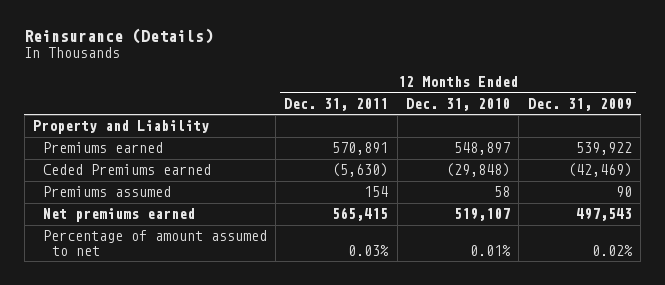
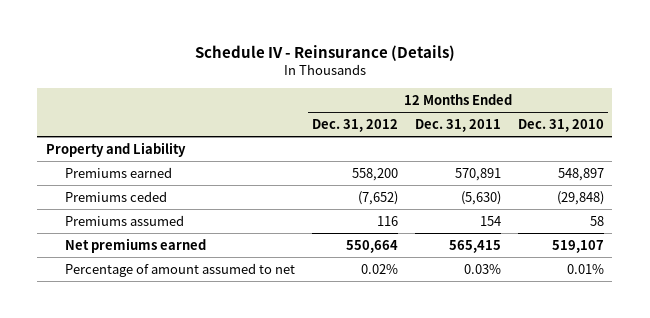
[24,28,214,45] Reinsurance (Details) -> [194,44,455,61] Schedule IV - Reinsurance (Details)
[527,97,632,111] Dec. 31, 2009 -> none
none -> [312,119,399,133] Dec. 31, 2012
[42,164,211,176] Ceded Premiums earned -> [65,190,168,202] Premiums ceded

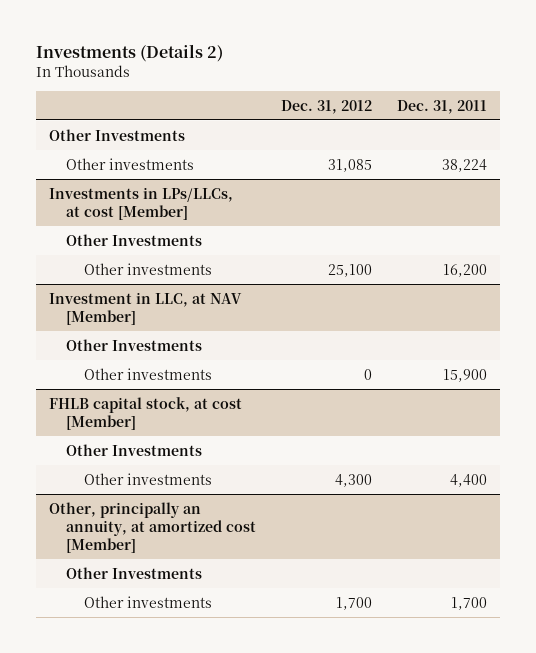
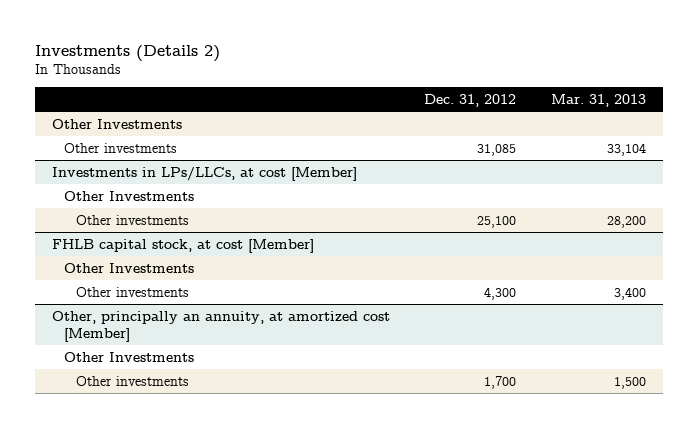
[397,99,488,114] Dec. 31, 2011 -> none
none -> [550,93,646,107] Mar. 31, 2013
[48,291,242,325] Investment in LLC, at NAV [Member] -> none
[66,338,203,351] Other Investments -> none
[83,367,212,380] Other investments -> none

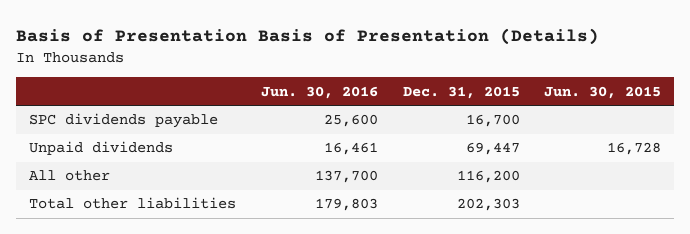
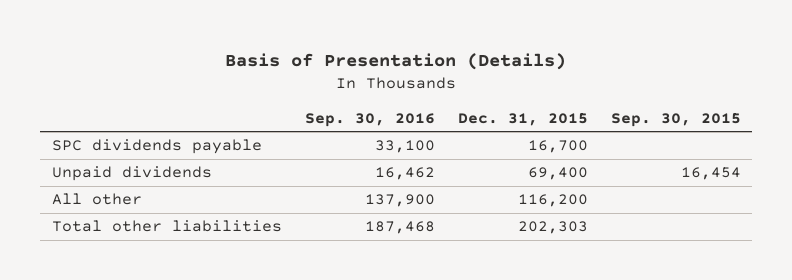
[16,27,600,45] Basis of Presentation Basis of Presentation (Details) -> [225,52,567,70] Basis of Presentation (Details)
[260,85,378,99] Jun. 30, 2016 -> none
[544,85,662,99] Jun. 30, 2015 -> none
none -> [304,112,435,127] Sep. 30, 2016
none -> [610,112,741,127] Sep. 30, 2015
[465,142,520,156] 69,447 -> [527,167,588,181] 69,400

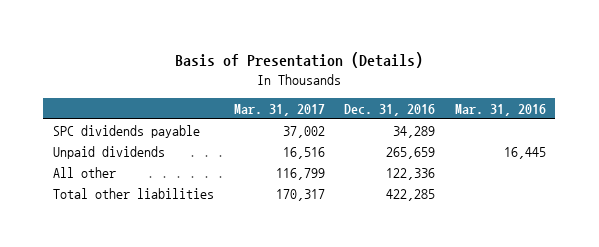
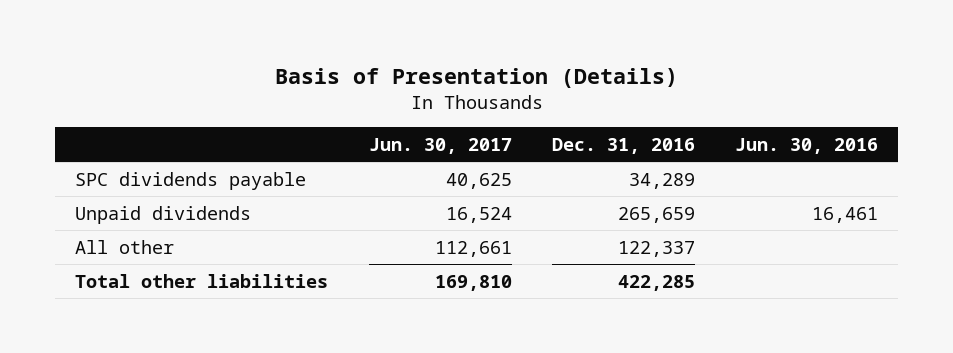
[233,103,325,116] Mar. 31, 2017 -> none
[454,103,546,116] Mar. 31, 2016 -> none
none -> [368,137,512,154] Jun. 30, 2017
none -> [735,137,879,154] Jun. 30, 2016
[386,167,436,180] 122,336 -> [617,240,695,257] 122,337

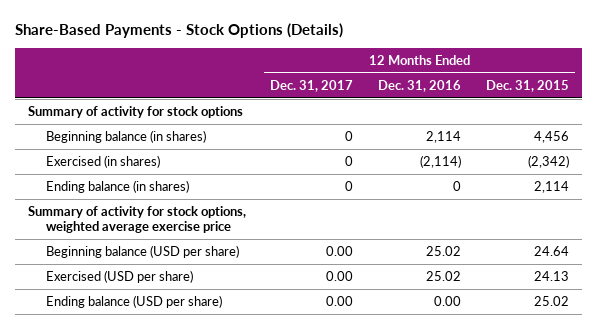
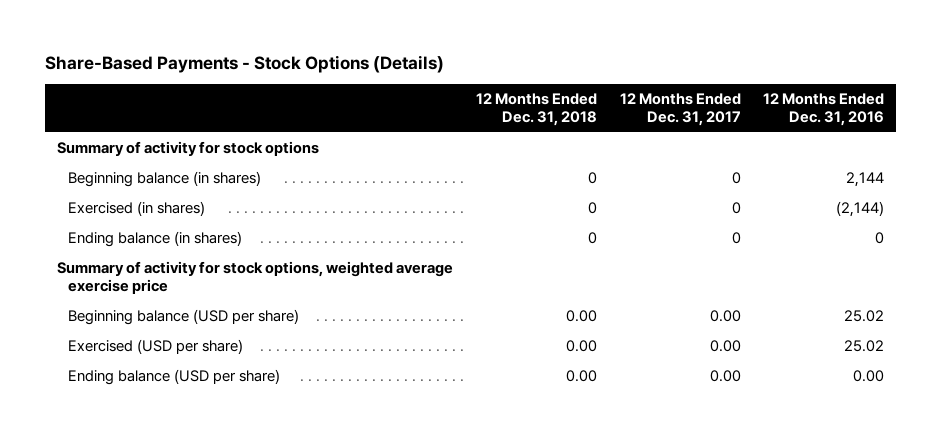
[486,79,570,92] Dec. 31, 2015 -> none
none -> [475,93,597,127] 12 Months Ended Dec. 31, 2018
[426,131,462,144] 2,114 -> [846,172,885,188] 2,144
[420,155,462,169] (2,114) -> [836,201,885,218] (2,144)

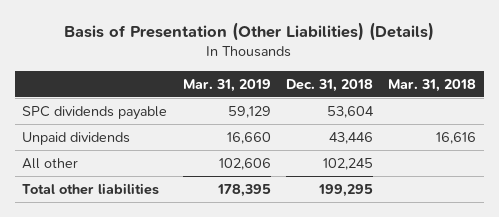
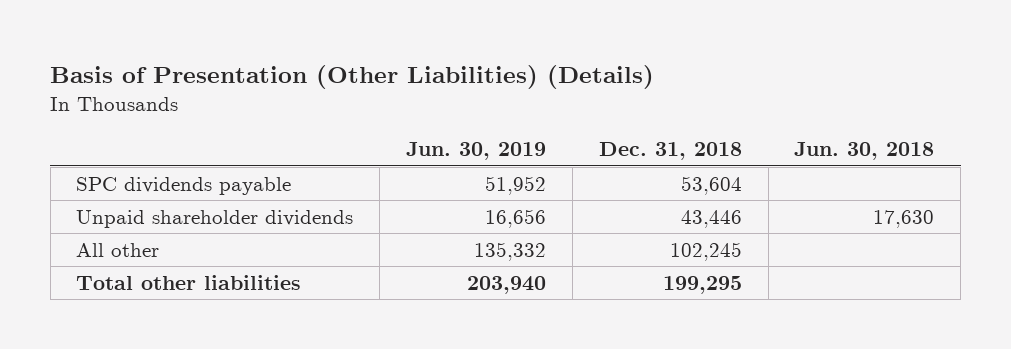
[182,78,271,92] Mar. 31, 2019 -> none
[388,78,477,92] Mar. 31, 2018 -> none
none -> [406,142,547,161] Jun. 30, 2019
none -> [794,142,935,161] Jun. 30, 2018
[22,131,131,145] Unpaid dividends -> [76,209,354,228] Unpaid shareholder dividends

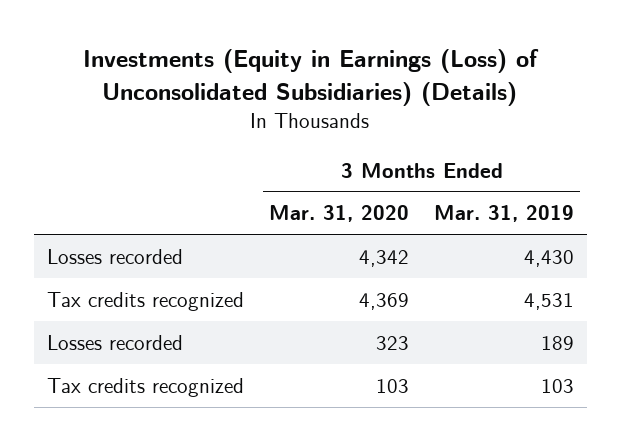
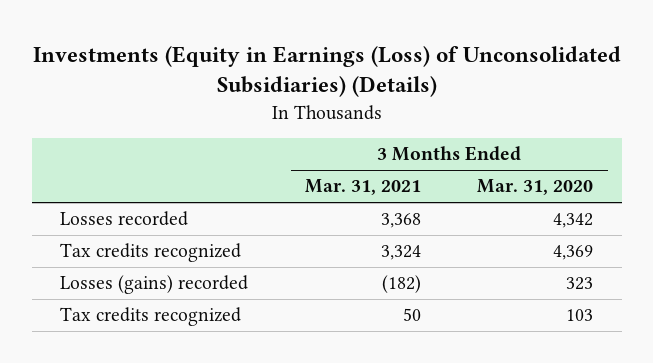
[434,205,575,223] Mar. 31, 2019 -> none
none -> [304,179,421,196] Mar. 31, 2021
[46,334,183,350] Losses recorded -> [60,275,249,295] Losses (gains) recorded

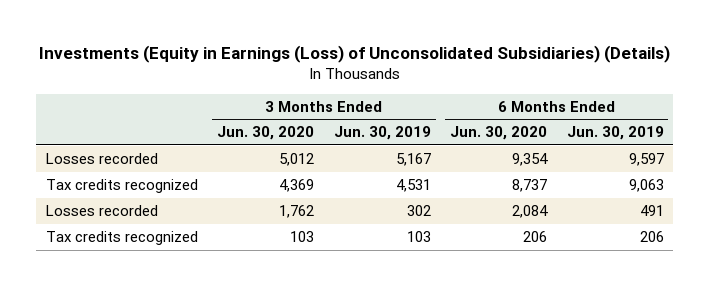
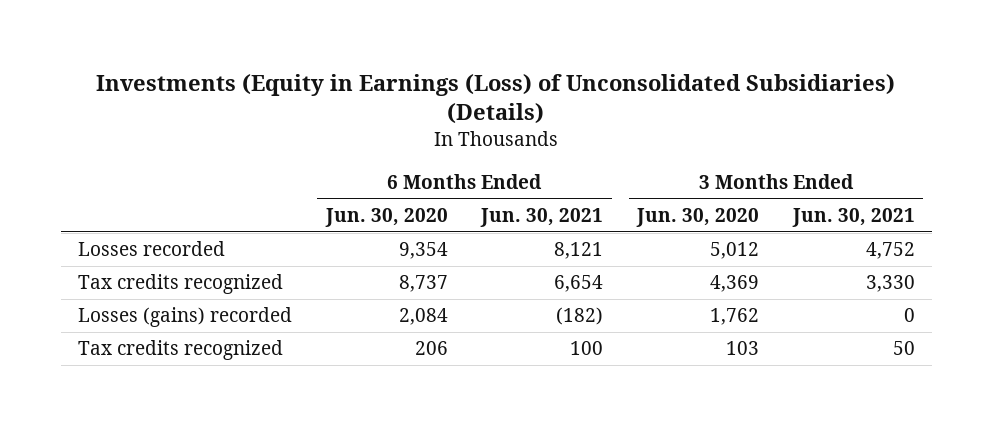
[333,126,431,141] Jun. 30, 2019 -> none
[566,126,664,141] Jun. 30, 2019 -> none
none -> [480,207,604,227] Jun. 30, 2021
none -> [791,207,915,227] Jun. 30, 2021
[45,204,158,216] Losses recorded -> [77,307,292,328] Losses (gains) recorded

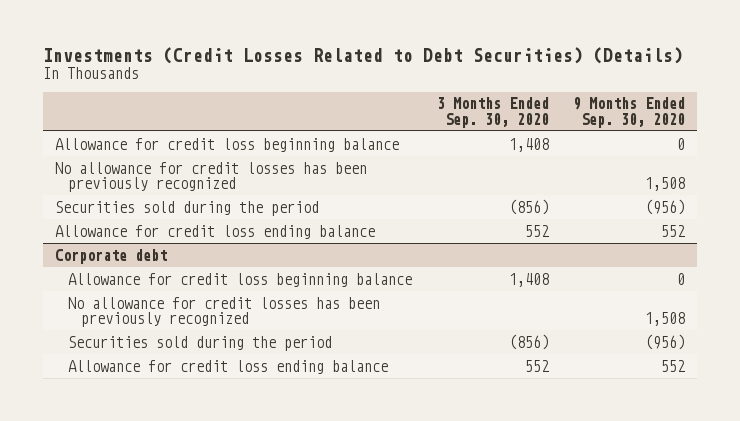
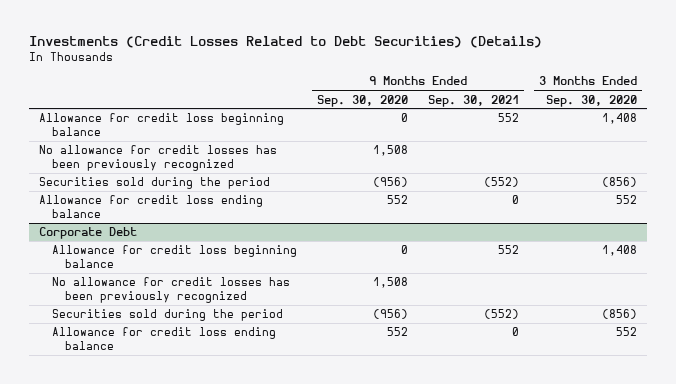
none -> [427,94,519,107] Sep. 30, 2021
[55,248,168,264] Corporate debt -> [39,227,138,240] Corporate Debt

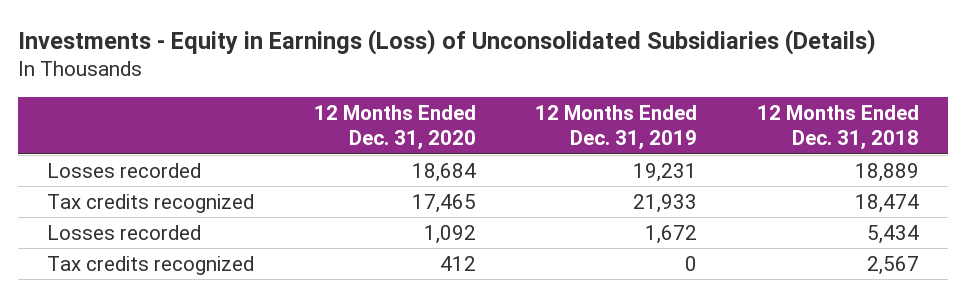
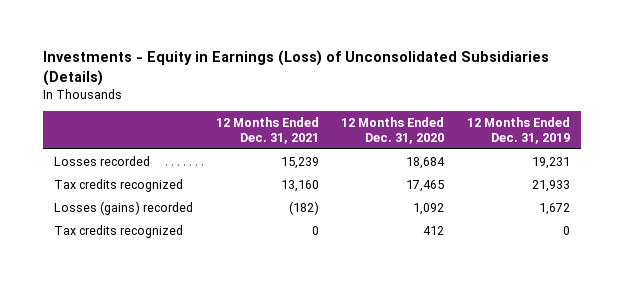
[756,104,919,151] 12 Months Ended Dec. 31, 2018 -> none
none -> [215,117,319,144] 12 Months Ended Dec. 31, 2021
[47,224,202,240] Losses recorded -> [54,200,194,215] Losses (gains) recorded

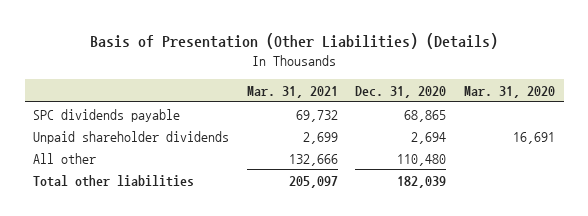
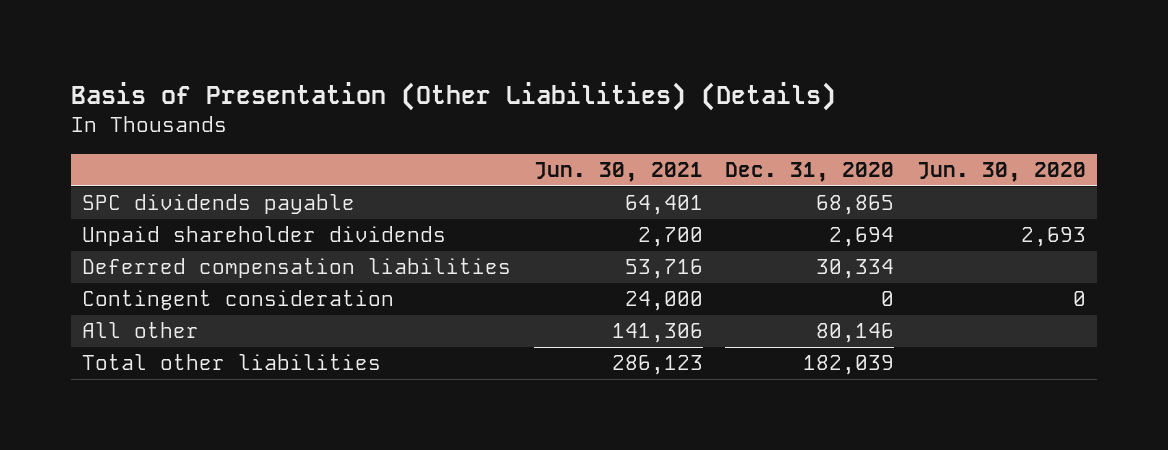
[246,85,338,98] Mar. 31, 2021 -> none
[463,85,555,98] Mar. 31, 2020 -> none
none -> [533,161,703,182] Jun. 30, 2021
none -> [916,161,1086,182] Jun. 30, 2020
none -> [82,258,512,279] Deferred compensation liabilities
none -> [82,290,395,311] Contingent consideration
[397,153,447,166] 110,480 -> [816,323,895,344] 80,146

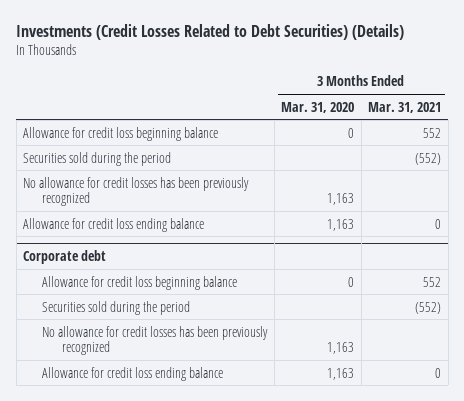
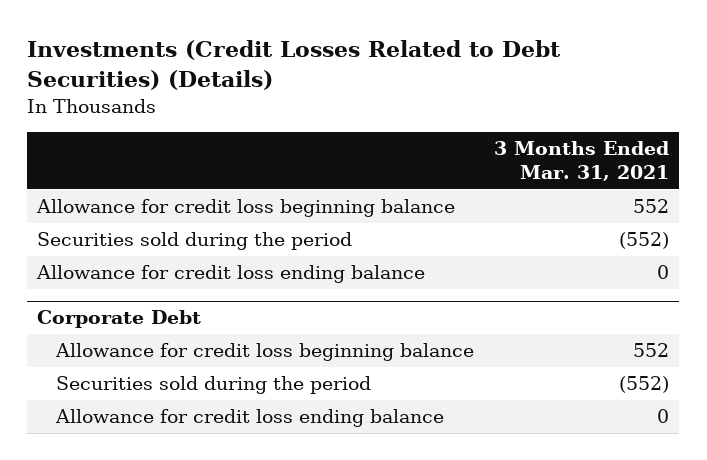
[281,101,355,113] Mar. 31, 2020 -> none
[22,176,249,207] No allowance for credit losses has been previously recognized -> none
[22,250,106,265] Corporate debt -> [37,310,202,329] Corporate Debt
[42,325,269,356] No allowance for credit losses has been previously recognized -> none

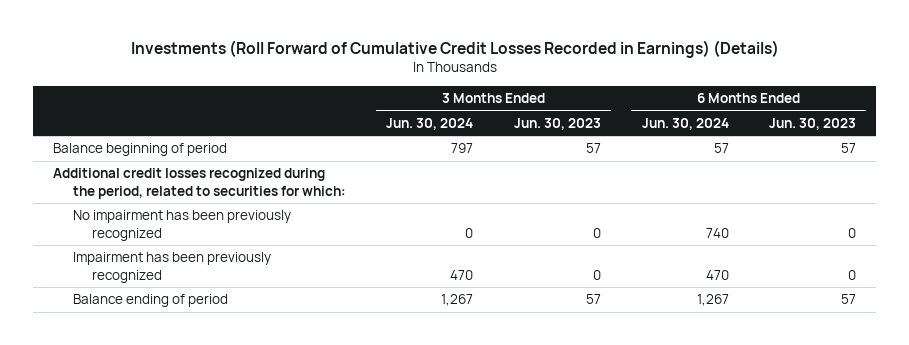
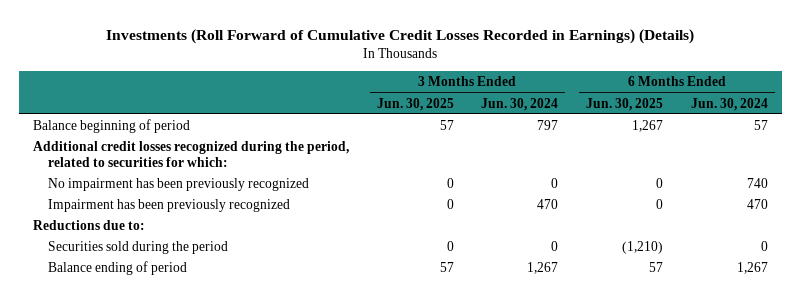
[513,117,601,130] Jun. 30, 2023 -> none
[769,117,857,130] Jun. 30, 2023 -> none
none -> [376,97,454,111] Jun. 30, 2025
none -> [586,97,664,111] Jun. 30, 2025
none -> [32,219,145,230] Reductions due to:
none -> [47,240,228,254] Securities sold during the period

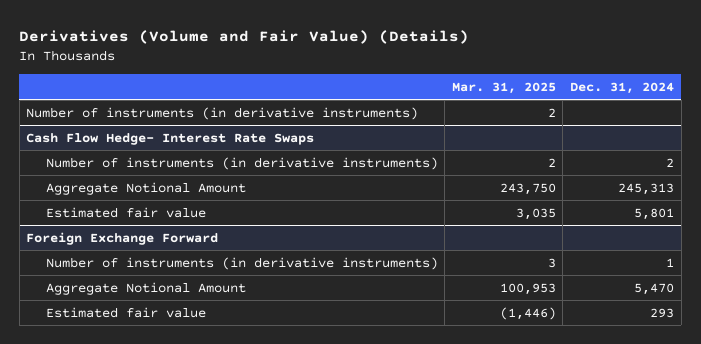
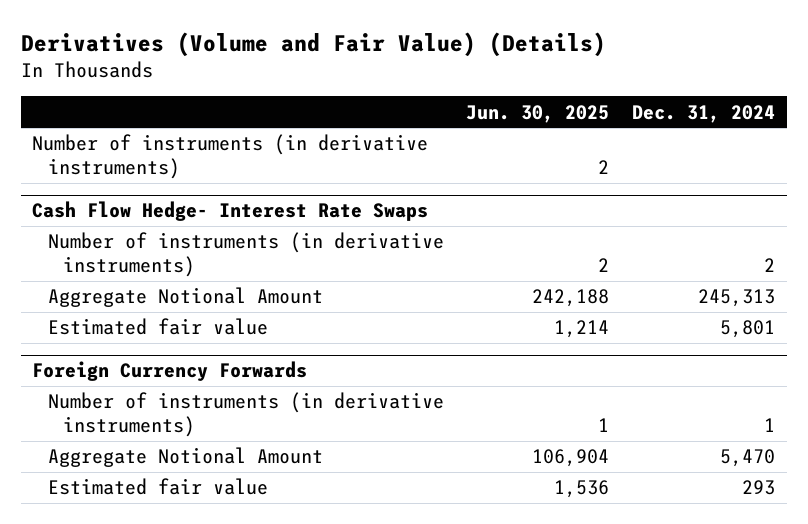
[451,82,556,95] Mar. 31, 2025 -> none
none -> [466,104,610,123] Jun. 30, 2025
[26,231,219,245] Foreign Exchange Forward -> [32,361,308,382] Foreign Currency Forwards

